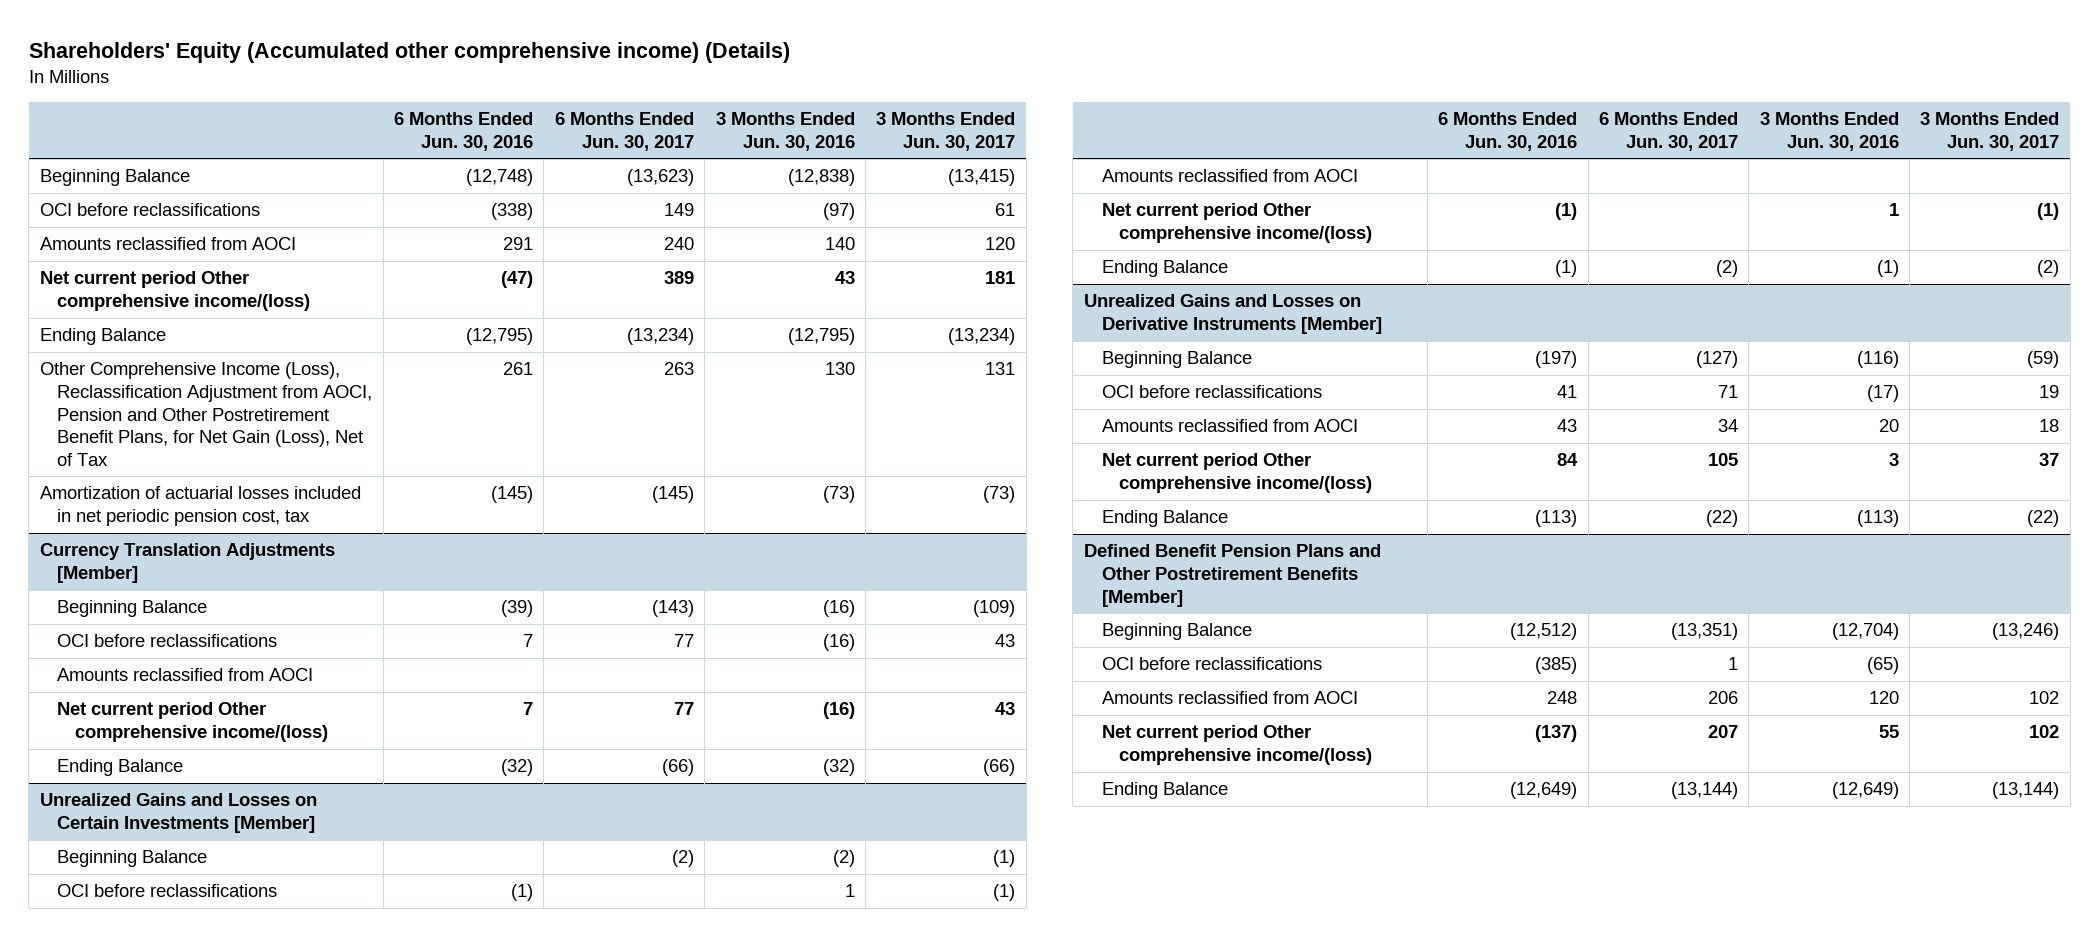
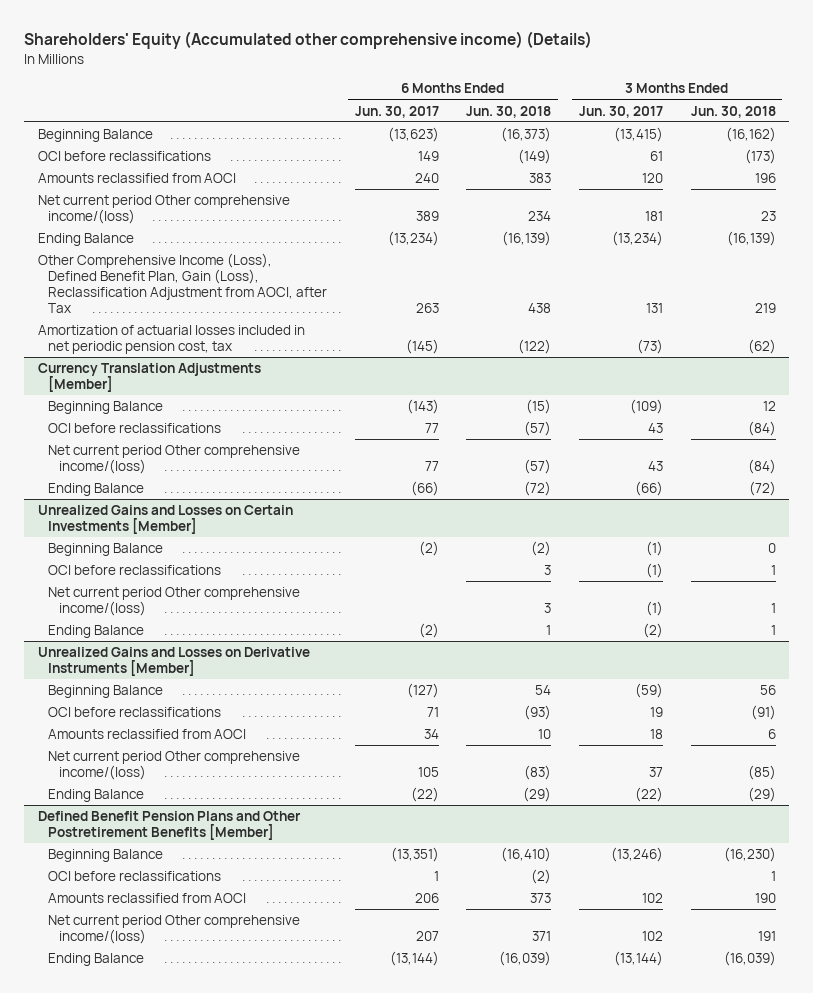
[394,112,534,151] 6 Months Ended Jun. 30, 2016 -> none
[715,112,855,151] 3 Months Ended Jun. 30, 2016 -> none
none -> [466,105,552,118] Jun. 30, 2018
none -> [690,105,776,118] Jun. 30, 2018
[39,362,373,466] Other Comprehensive Income (Loss), Reclassification Adjustment from AOCI, Pension and Other Postretirement Benefit Plans, for Net Gain (Loss), Net of Tax -> [37,253,328,314] Other Comprehensive Income (Loss), Defined Benefit Plan, Gain (Loss), Reclassification Adjustment from AOCI, after Tax
[57,668,314,682] Amounts reclassified from AOCI -> none
[1101,169,1358,183] Amounts reclassified from AOCI -> none

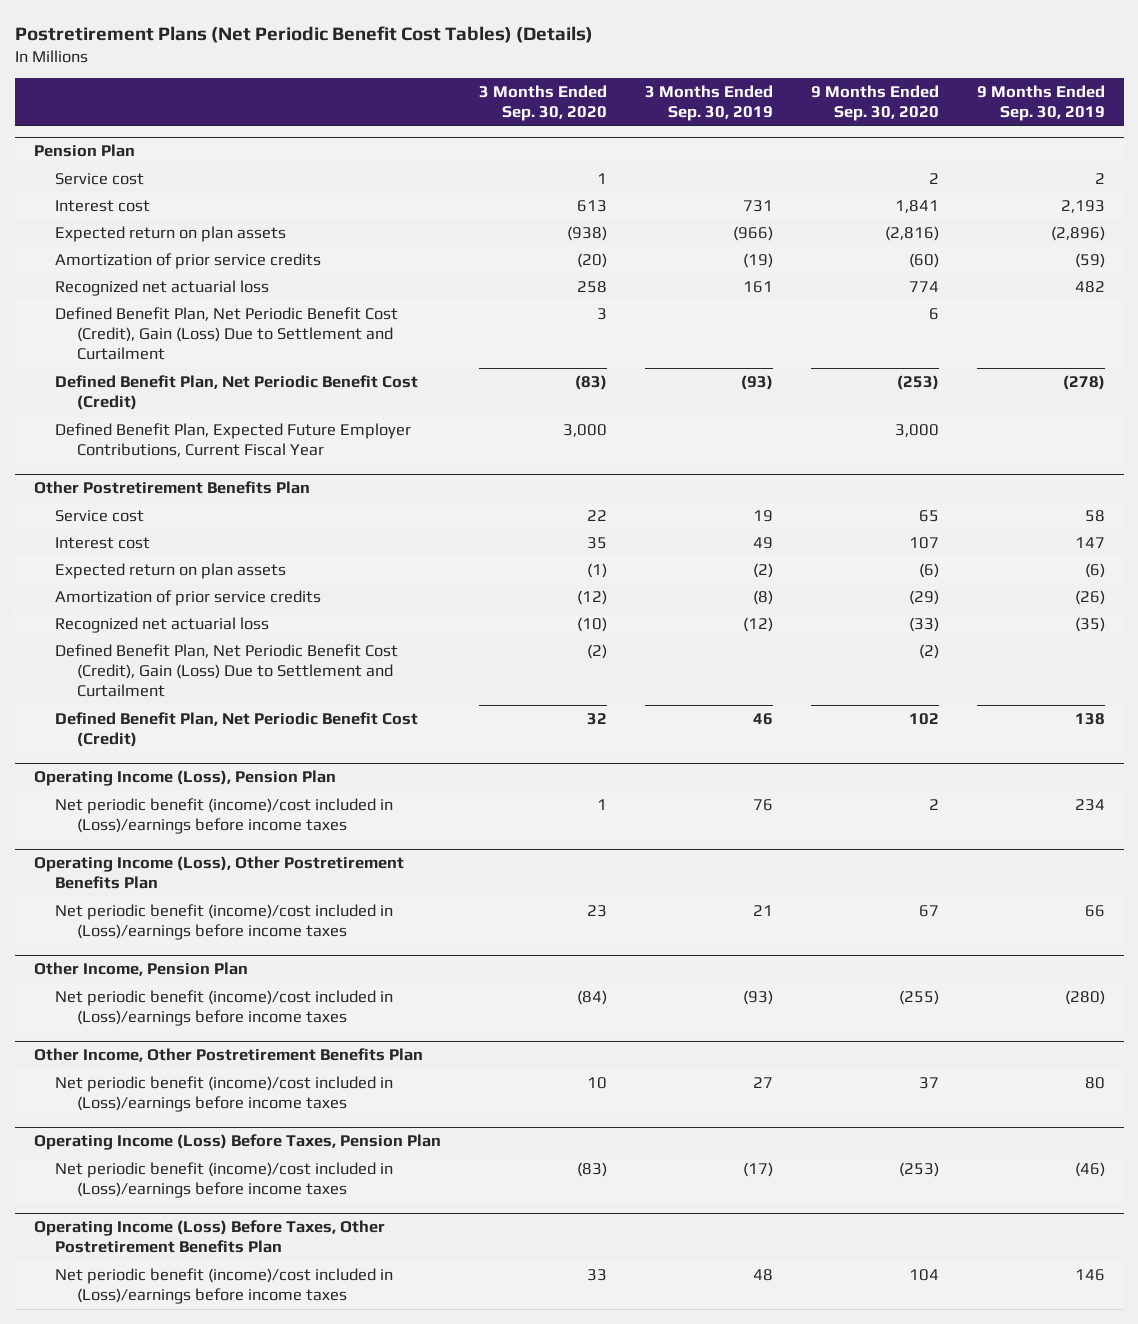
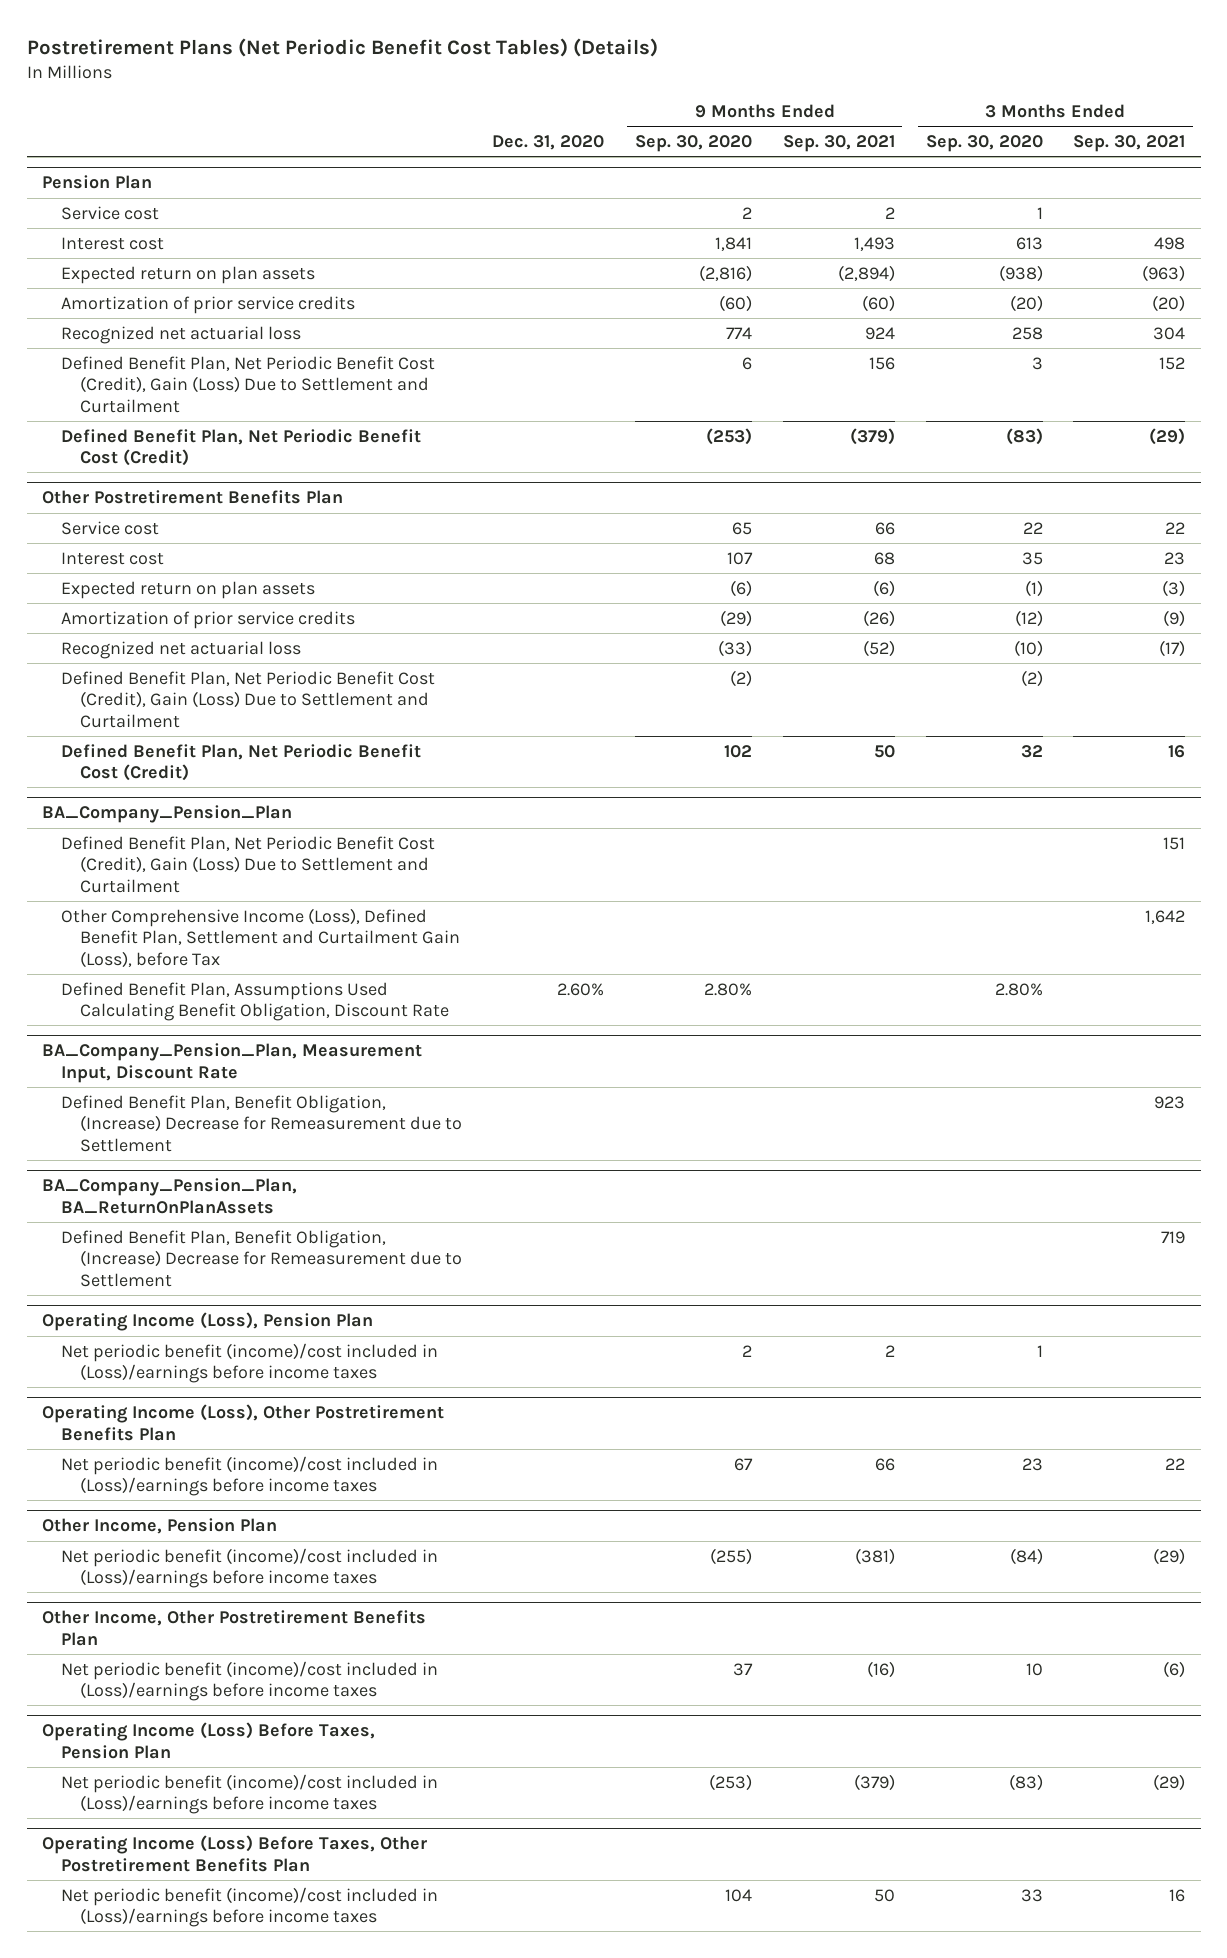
[644,85,773,122] 3 Months Ended Sep. 30, 2019 -> none
[976,85,1105,122] 9 Months Ended Sep. 30, 2019 -> none
none -> [492,134,605,150] Dec. 31, 2020
none -> [782,134,895,152] Sep. 30, 2021
none -> [1073,134,1186,152] Sep. 30, 2021
[55,422,412,458] Defined Benefit Plan, Expected Future Employer Contributions, Current Fiscal Year -> none
none -> [42,805,293,824] BA_Company_Pension_Plan
none -> [60,835,435,893] Defined Benefit Plan, Net Periodic Benefit Cost (Credit), Gain (Loss) Due to Settlement and Curtailment
none -> [60,907,460,968] Other Comprehensive Income (Loss), Defined Benefit Plan, Settlement and Curtailment Gain (Loss), before Tax
none -> [60,981,449,1022] Defined Benefit Plan, Assumptions Used Calculating Benefit Obligation, Discount Rate
none -> [42,1043,423,1083] BA_Company_Pension_Plan, Measurement Input, Discount Rate
none -> [60,1094,462,1152] Defined Benefit Plan, Benefit Obligation, (Increase) Decrease for Remeasurement due to Settlement
none -> [42,1178,298,1214] BA_Company_Pension_Plan, BA_ReturnOnPlanAssets
none -> [60,1229,462,1287] Defined Benefit Plan, Benefit Obligation, (Increase) Decrease for Remeasurement due to Settlement

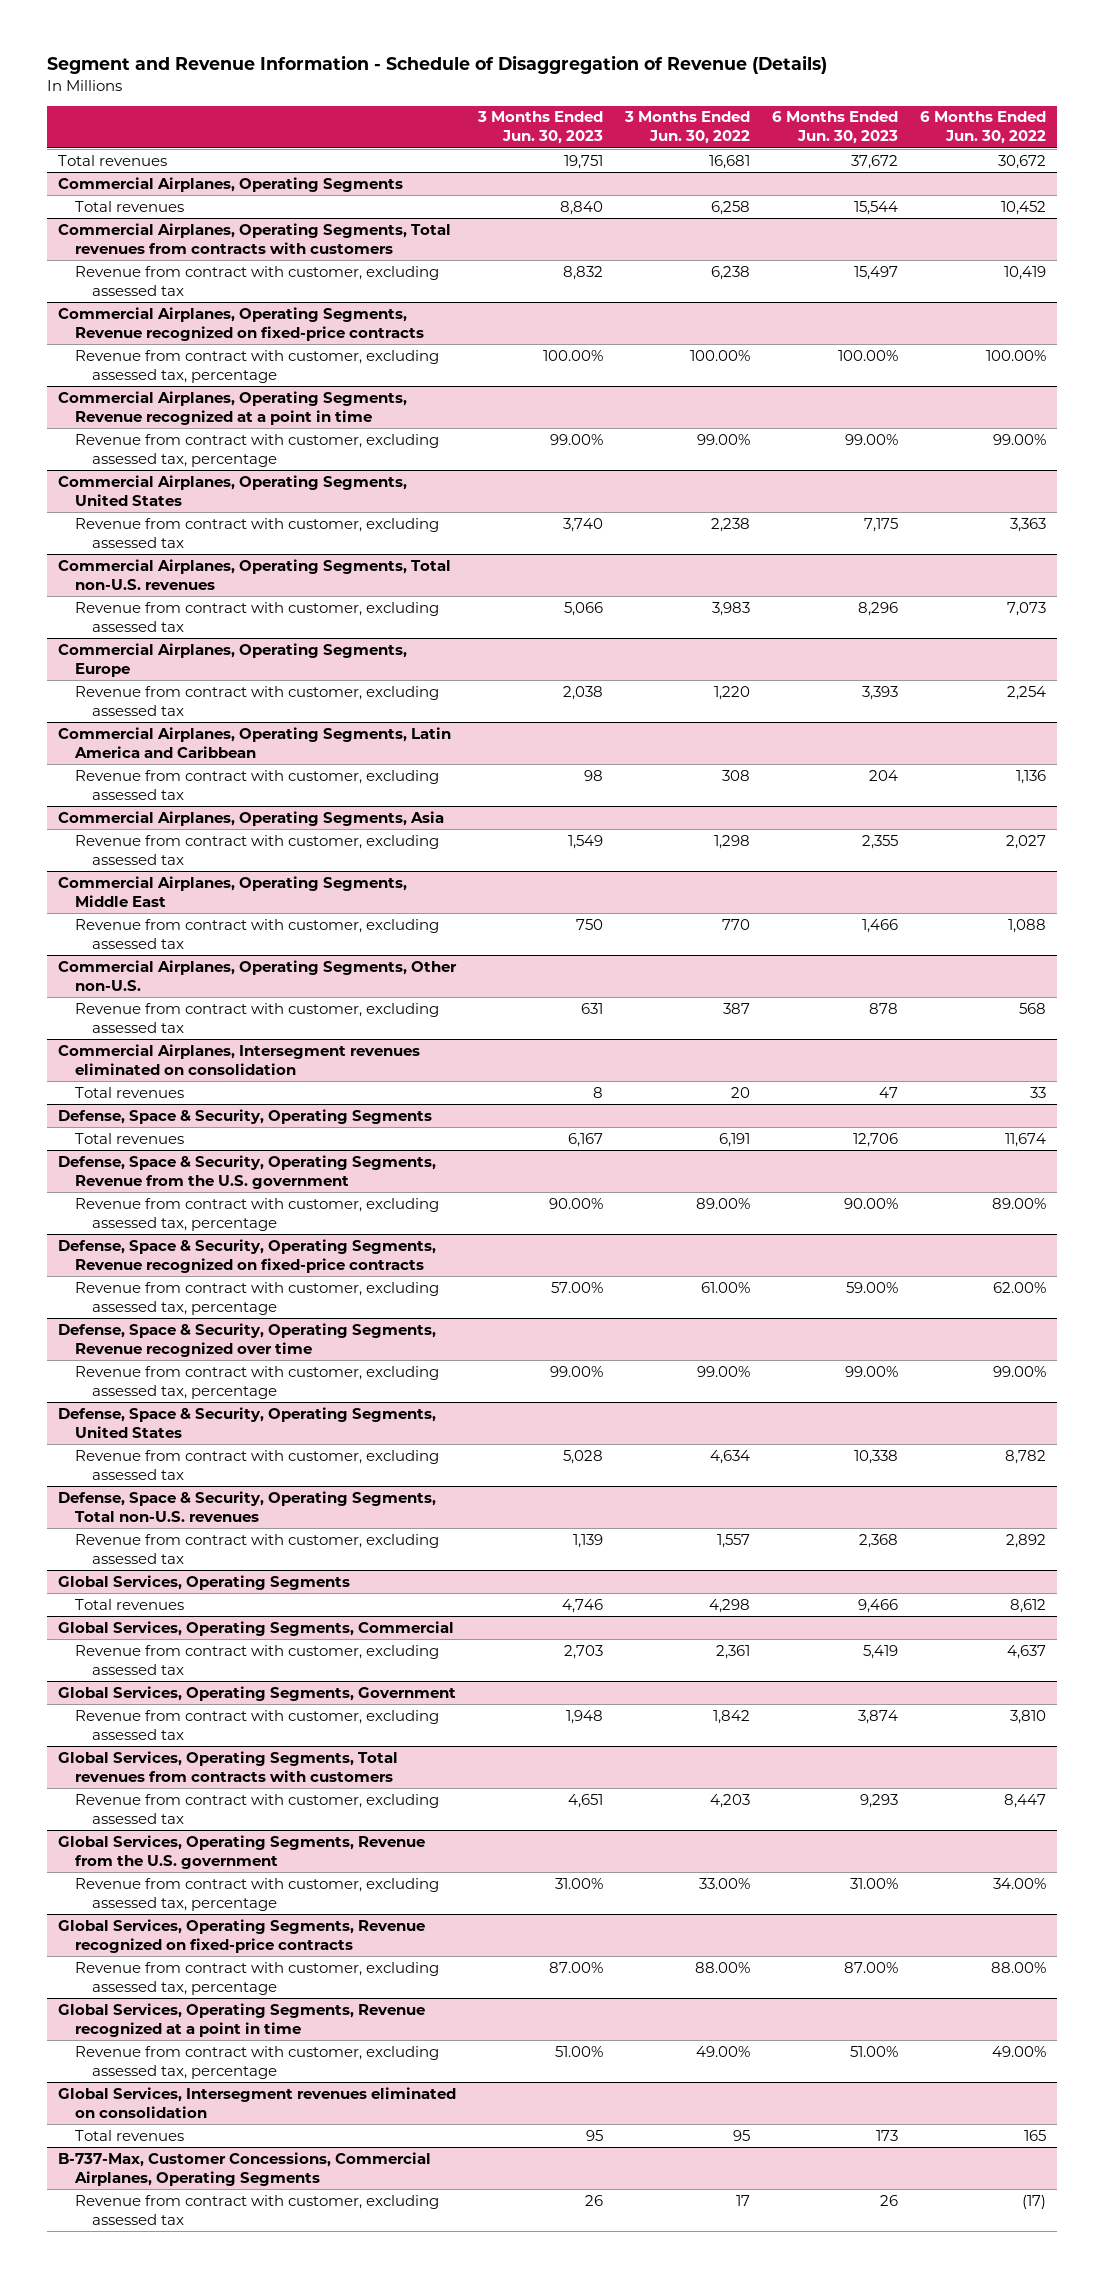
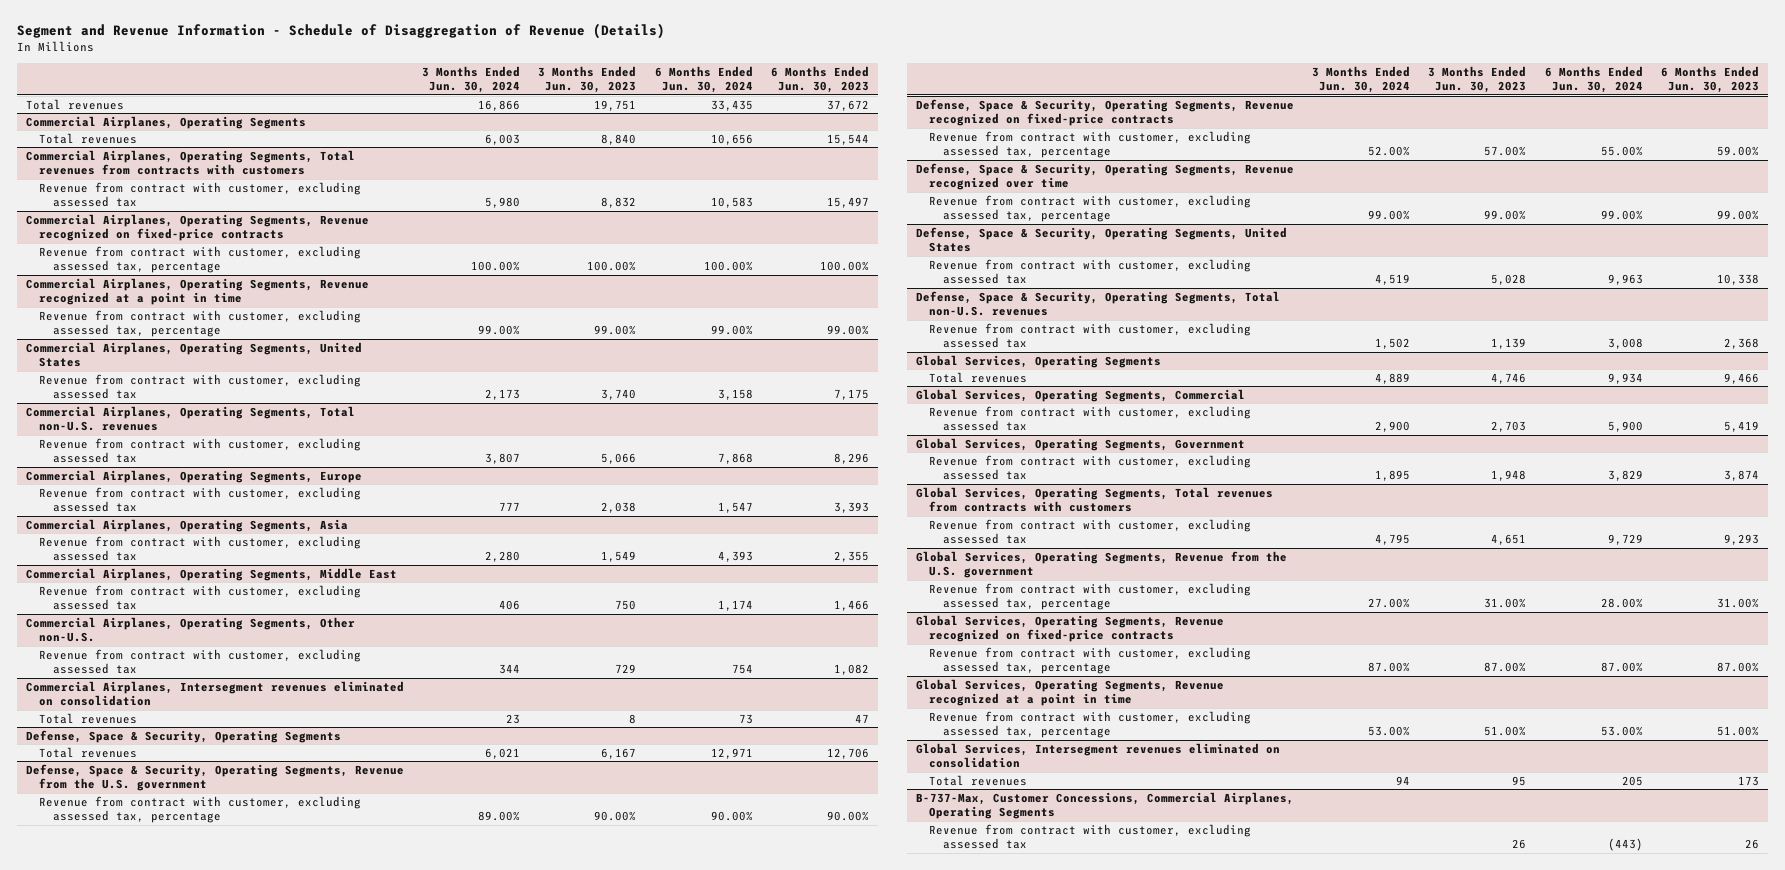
[624,111,751,145] 3 Months Ended Jun. 30, 2022 -> none
[920,111,1047,145] 6 Months Ended Jun. 30, 2022 -> none
none -> [422,65,521,94] 3 Months Ended Jun. 30, 2024
none -> [654,65,753,94] 6 Months Ended Jun. 30, 2024
[57,726,451,758] Commercial Airplanes, Operating Segments, Latin America and Caribbean -> none
[74,769,439,800] Revenue from contract with customer, excluding assessed tax -> none
[580,1002,603,1014] 631 -> [615,664,637,674] 729
[869,1002,899,1014] 878 -> [833,664,869,676] 1,082

